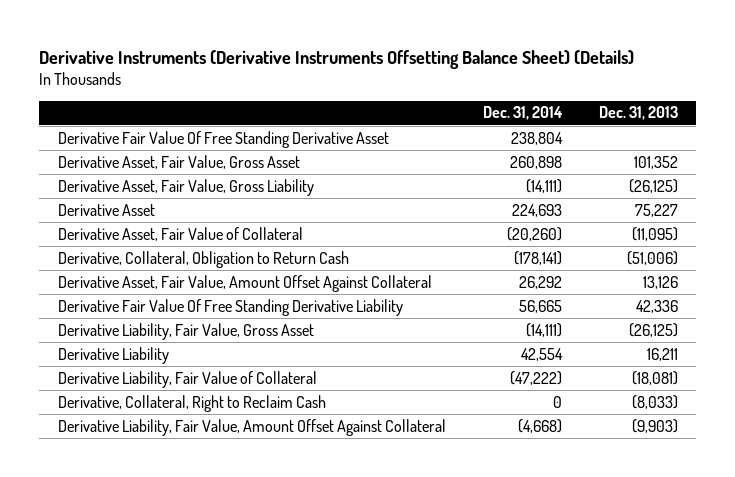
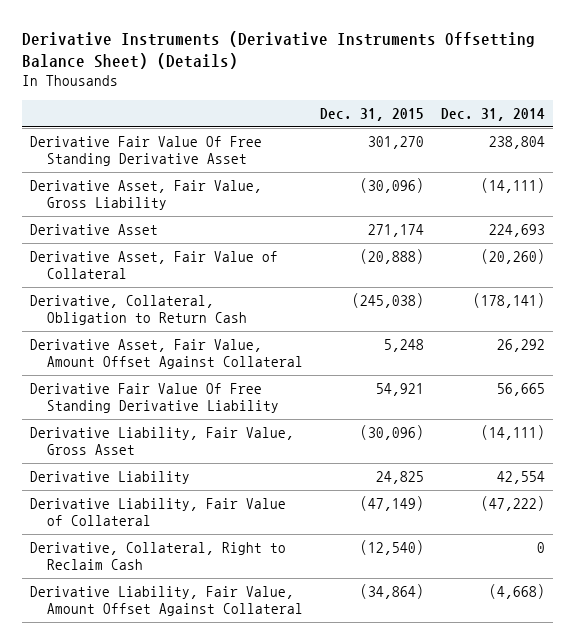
[598,106,678,121] Dec. 31, 2013 -> none
none -> [319,107,424,121] Dec. 31, 2015
[57,154,300,169] Derivative Asset, Fair Value, Gross Asset -> none

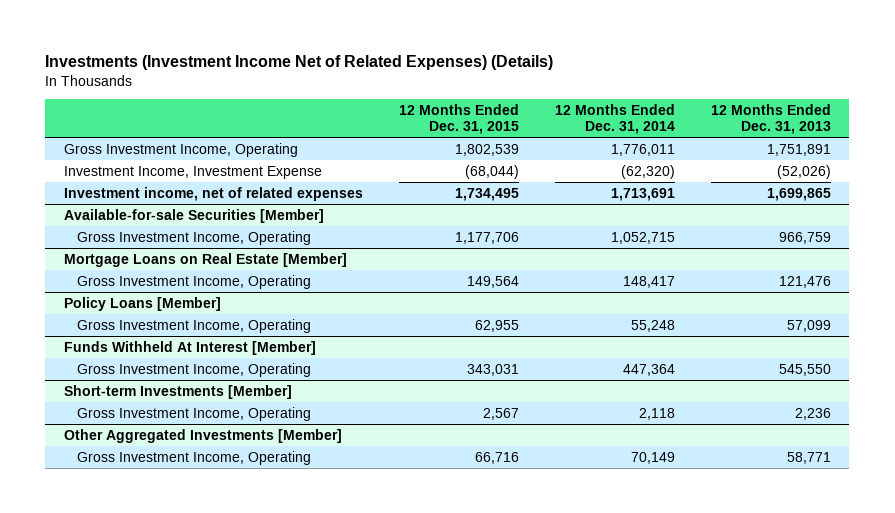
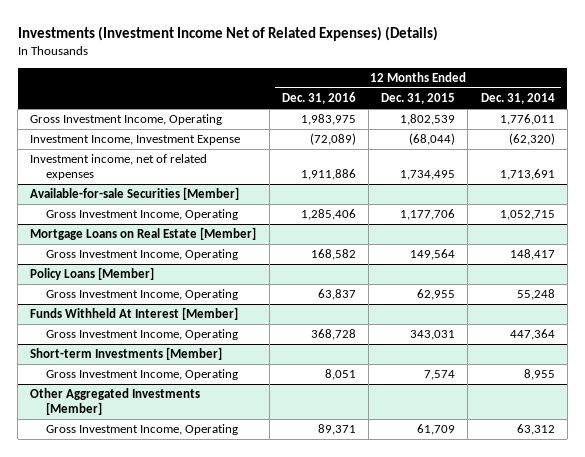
[711,104,832,134] 12 Months Ended Dec. 31, 2013 -> none
none -> [281,92,356,105] Dec. 31, 2016
[482,407,519,420] 2,567 -> [424,370,456,381] 7,574
[638,407,675,420] 2,118 -> [523,369,555,381] 8,955
[474,451,519,464] 66,716 -> [417,424,456,436] 61,709
[630,451,675,464] 70,149 -> [516,424,555,436] 63,312

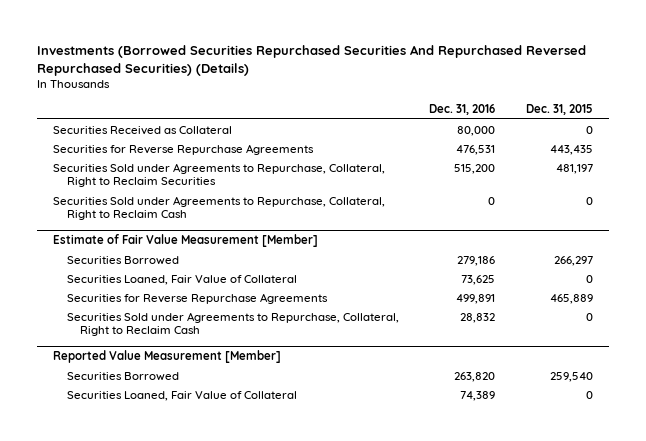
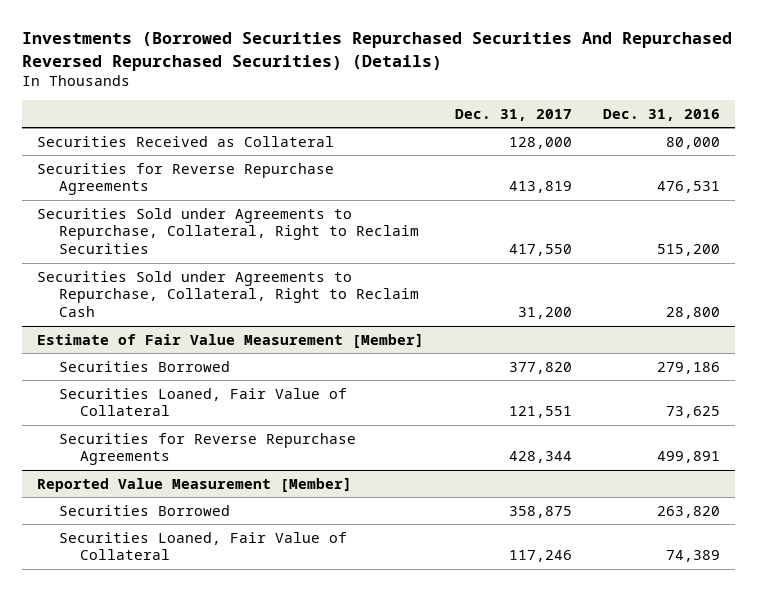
[526,104,594,116] Dec. 31, 2015 -> none
none -> [455,108,573,121] Dec. 31, 2017
[488,196,496,205] 0 -> [665,307,720,320] 28,800
[66,311,399,336] Securities Sold under Agreements to Repurchase, Collateral, Right to Reclaim Cash -> none

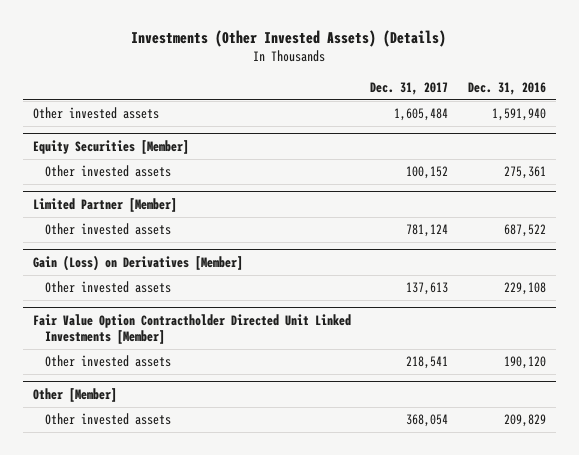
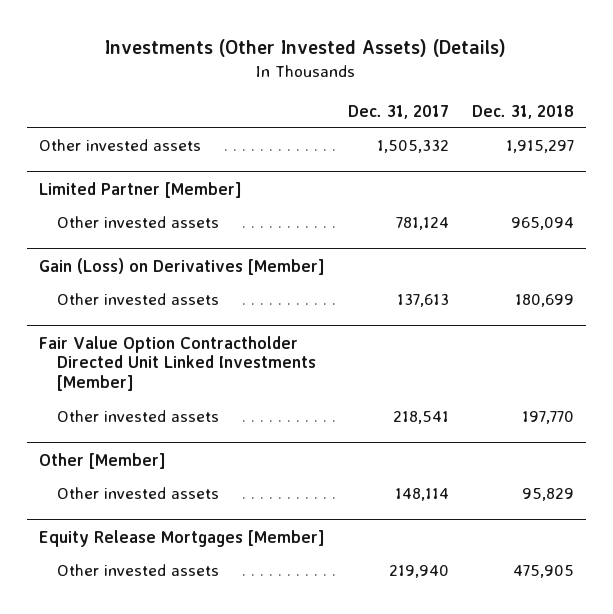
[468,81,547,95] Dec. 31, 2016 -> none
none -> [472,104,575,119] Dec. 31, 2018
[32,140,189,155] Equity Securities [Member] -> none
[44,165,171,178] Other invested assets -> none
[394,108,449,122] 1,605,484 -> [376,139,449,153] 1,505,332
[406,414,449,428] 368,054 -> [394,487,449,501] 148,114
none -> [38,529,325,547] Equity Release Mortgages [Member]
none -> [56,563,219,576] Other invested assets

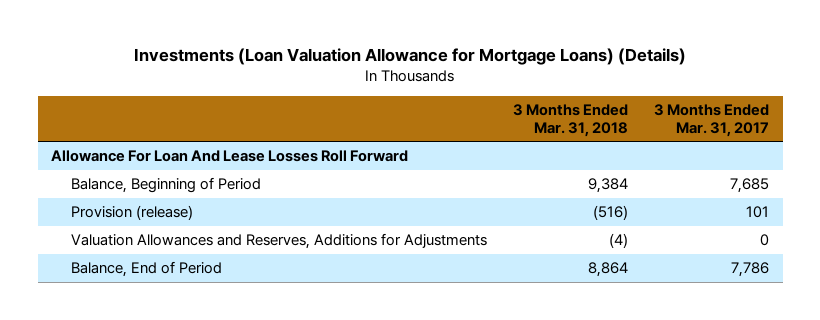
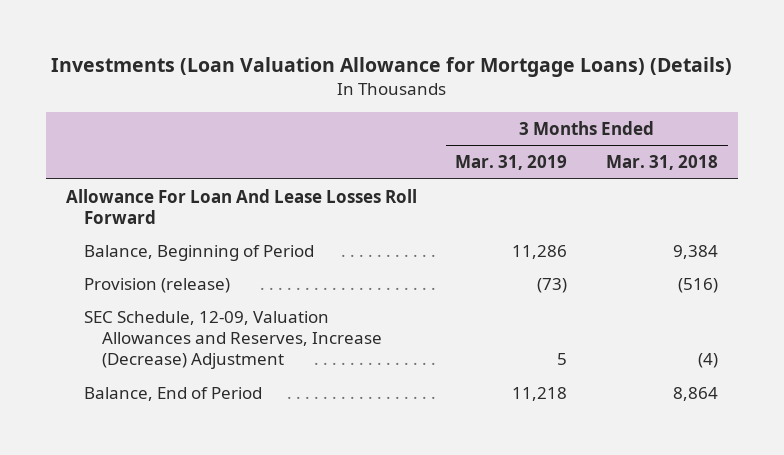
[654,103,770,137] 3 Months Ended Mar. 31, 2017 -> none
none -> [455,155,568,171] Mar. 31, 2019
[71,233,488,250] Valuation Allowances and Reserves, Additions for Adjustments -> [83,310,383,370] SEC Schedule, 12-09, Valuation Allowances and Reserves, Increase (Decrease) Adjustment

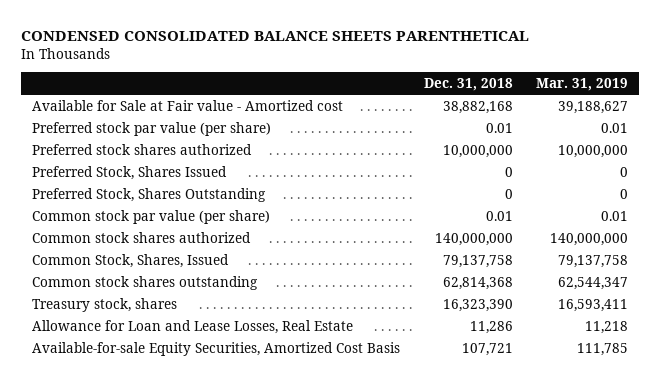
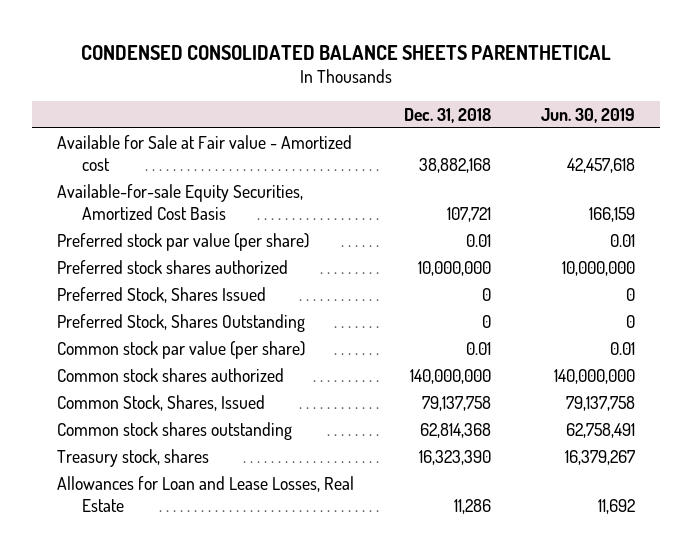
[535,78,628,92] Mar. 31, 2019 -> none
none -> [540,107,635,123] Jun. 30, 2019
[32,341,401,356] Available-for-sale Equity Securities, Amortized Cost Basis -> [57,183,304,220] Available-for-sale Equity Securities, Amortized Cost Basis
[32,319,354,334] Allowance for Loan and Lease Losses, Real Estate -> [57,475,355,512] Allowances for Loan and Lease Losses, Real Estate

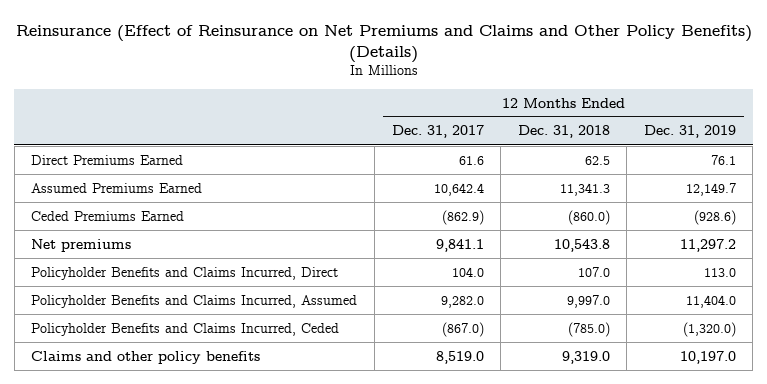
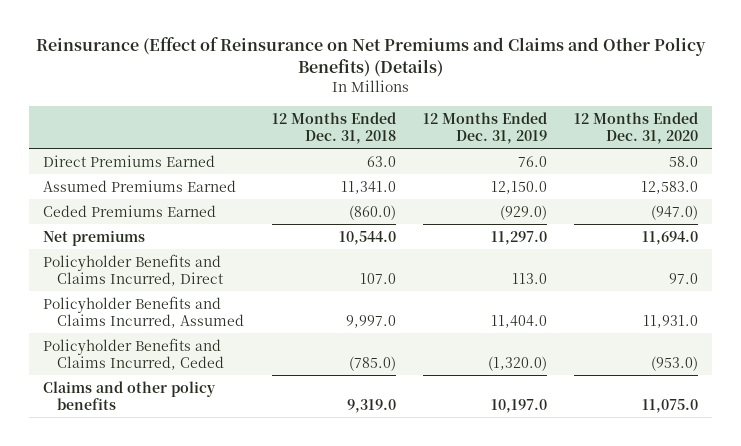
[391,125,484,139] Dec. 31, 2017 -> none
none -> [574,112,699,144] 12 Months Ended Dec. 31, 2020
[584,155,610,165] 62.5 -> [366,155,396,167] 63.0
[710,154,736,165] 76.1 -> [517,155,547,167] 76.0
[559,182,610,196] 11,341.3 -> [340,180,396,194] 11,341.0
[685,182,736,196] 12,149.7 -> [490,180,547,194] 12,150.0
[693,209,736,225] (928.6) -> [499,204,547,220] (929.0)
[553,238,610,252] 10,543.8 -> [338,230,396,245] 10,544.0
[679,238,736,252] 11,297.2 -> [490,230,547,245] 11,297.0

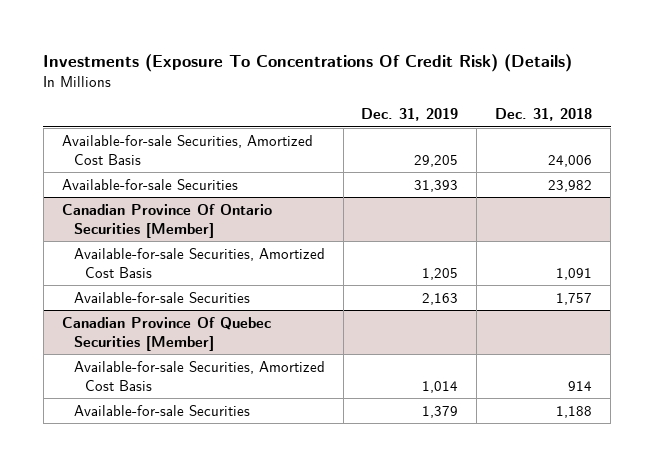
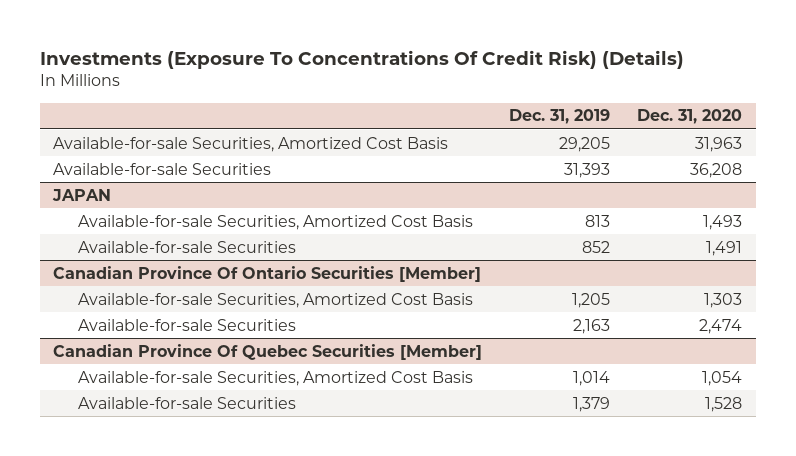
[495,108,593,122] Dec. 31, 2018 -> none
none -> [637,109,743,125] Dec. 31, 2020
none -> [52,188,112,201] JAPAN
none -> [77,214,473,230] Available-for-sale Securities, Amortized Cost Basis
none -> [77,240,296,253] Available-for-sale Securities

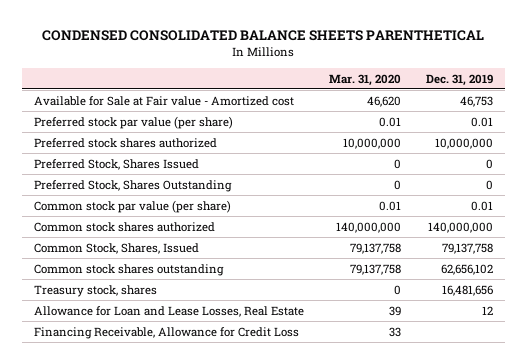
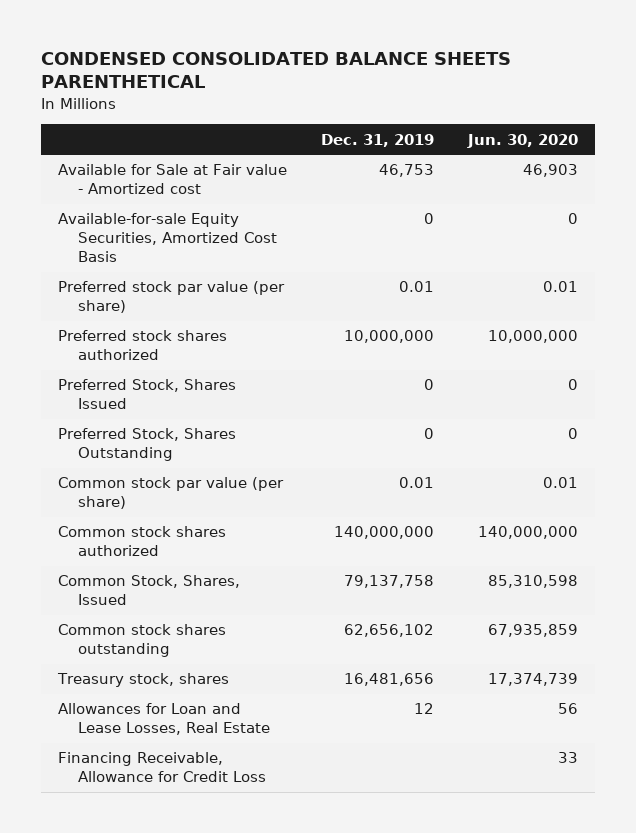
[328,73,401,86] Mar. 31, 2020 -> none
none -> [467,133,579,148] Jun. 30, 2020
none -> [58,213,277,263] Available-for-sale Equity Securities, Amortized Cost Basis
[34,305,305,317] Allowance for Loan and Lease Losses, Real Estate -> [58,703,270,736] Allowances for Loan and Lease Losses, Real Estate

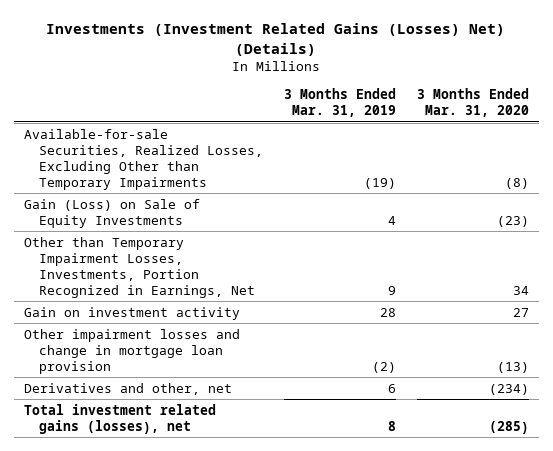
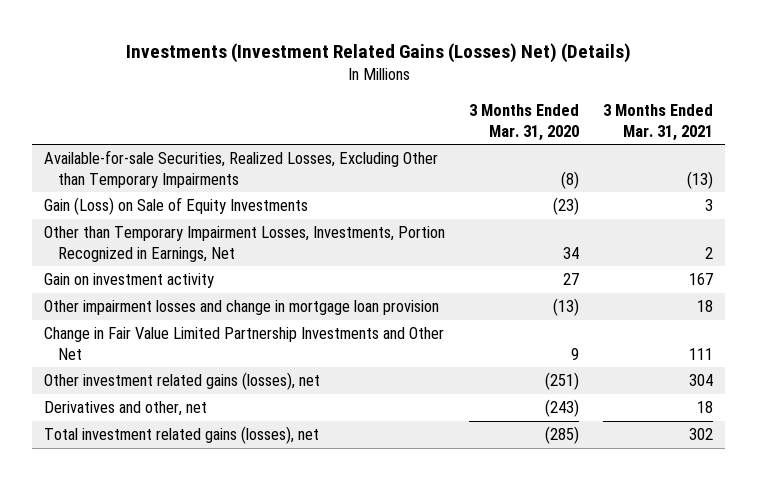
[283,88,396,118] 3 Months Ended Mar. 31, 2019 -> none
none -> [602,104,713,141] 3 Months Ended Mar. 31, 2021
none -> [44,327,445,360] Change in Fair Value Limited Partnership Investments and Other Net
none -> [44,372,321,391] Other investment related gains (losses), net
[488,383,529,395] (234) -> [545,399,580,418] (243)

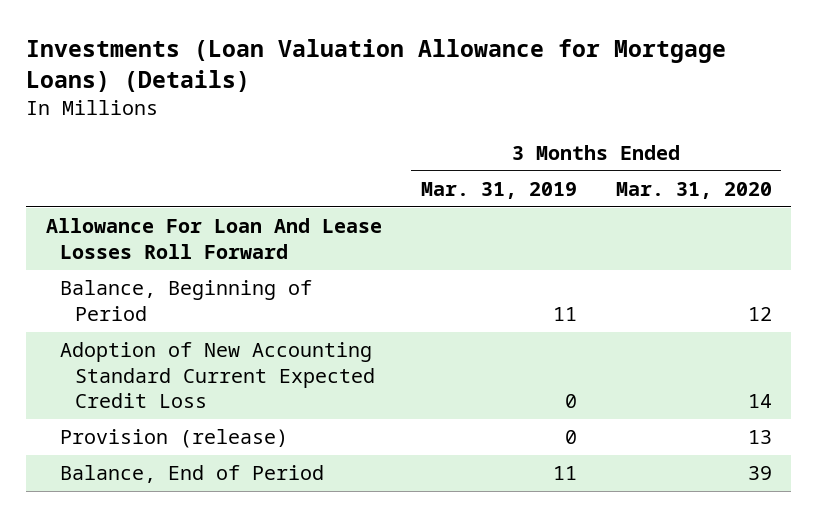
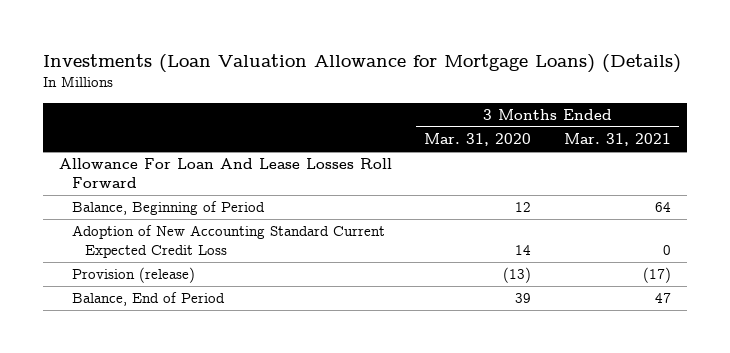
[420,181,577,199] Mar. 31, 2019 -> none
none -> [563,133,671,147] Mar. 31, 2021
[747,430,772,445] 13 -> [503,267,532,284] (13)

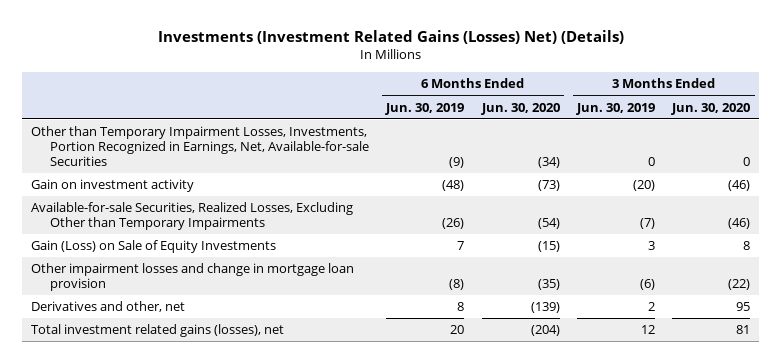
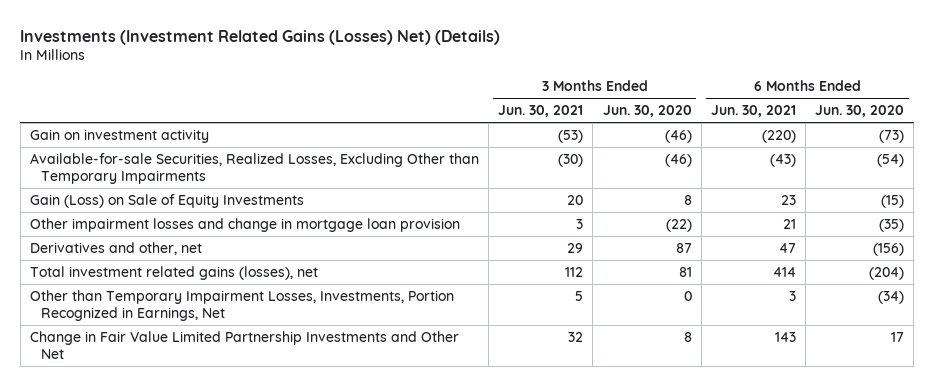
[385,102,465,115] Jun. 30, 2019 -> none
[575,102,655,115] Jun. 30, 2019 -> none
none -> [498,105,584,118] Jun. 30, 2021
none -> [710,105,796,118] Jun. 30, 2021
[30,126,369,166] Other than Temporary Impairment Losses, Investments, Portion Recognized in Earnings, Net, Available-for-sale Securities -> none
[530,302,560,314] (139) -> [873,242,905,256] (156)
[736,302,751,312] 95 -> [675,242,692,253] 87
none -> [29,289,454,321] Other than Temporary Impairment Losses, Investments, Portion Recognized in Earnings, Net
none -> [29,330,459,359] Change in Fair Value Limited Partnership Investments and Other Net

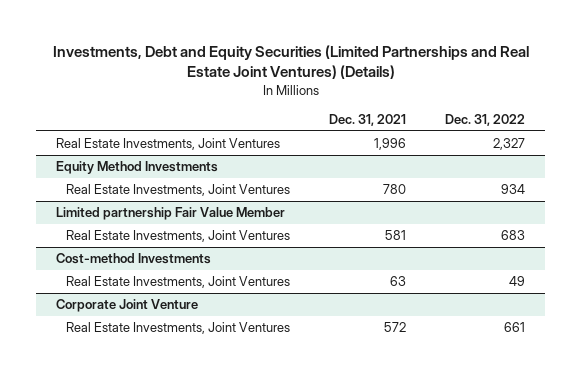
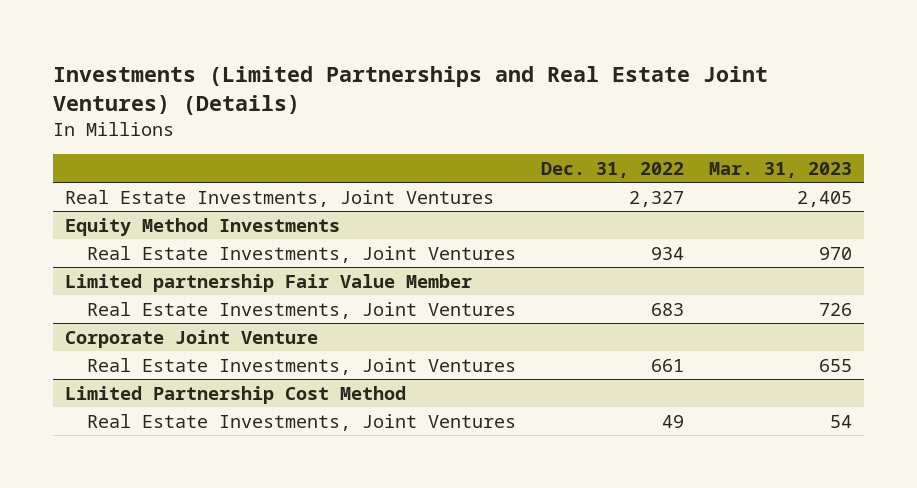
[52,44,529,80] Investments, Debt and Equity Securities (Limited Partnerships and Real Estate Joint Ventures) (Details) -> [52,65,768,115] Investments (Limited Partnerships and Real Estate Joint Ventures) (Details)
[328,114,406,127] Dec. 31, 2021 -> none
none -> [708,162,852,179] Mar. 31, 2023
[56,253,212,265] Cost-method Investments -> none
[65,276,290,289] Real Estate Investments, Joint Ventures -> none
none -> [65,385,407,404] Limited Partnership Cost Method
none -> [87,413,517,431] Real Estate Investments, Joint Ventures

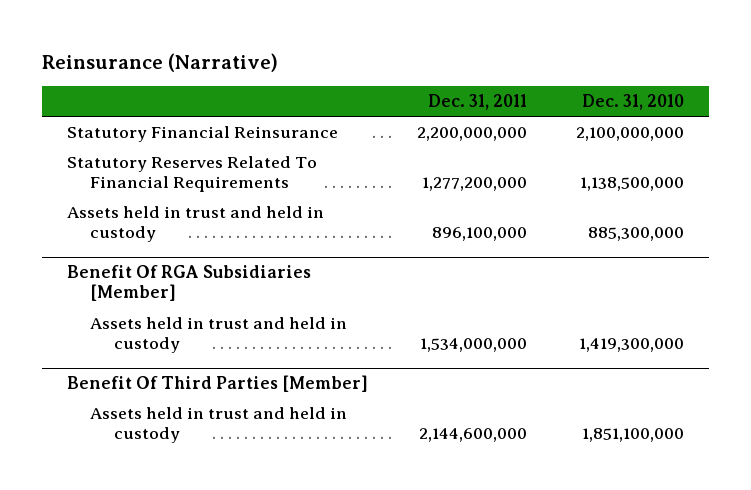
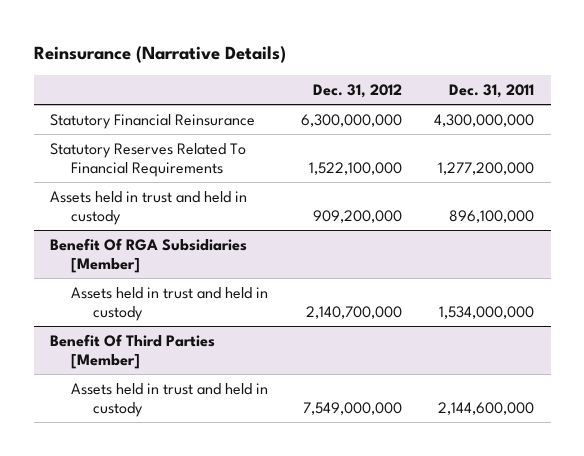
[42,52,279,72] Reinsurance (Narrative) -> [33,45,286,63] Reinsurance (Narrative Details)
[582,94,685,111] Dec. 31, 2010 -> none
none -> [312,83,402,98] Dec. 31, 2012
[416,126,527,141] 2,200,000,000 -> [434,113,535,127] 4,300,000,000

